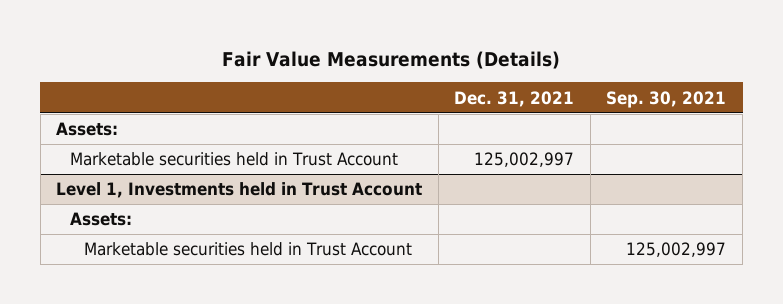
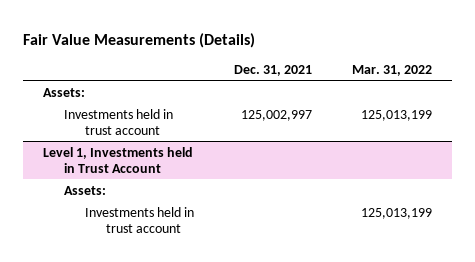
[606,90,727,108] Sep. 30, 2021 -> none
none -> [351,64,432,76] Mar. 31, 2022
[70,152,399,167] Marketable securities held in Trust Account -> [64,108,174,135] Investments held in trust account
[84,242,413,257] Marketable securities held in Trust Account -> [84,206,194,233] Investments held in trust account

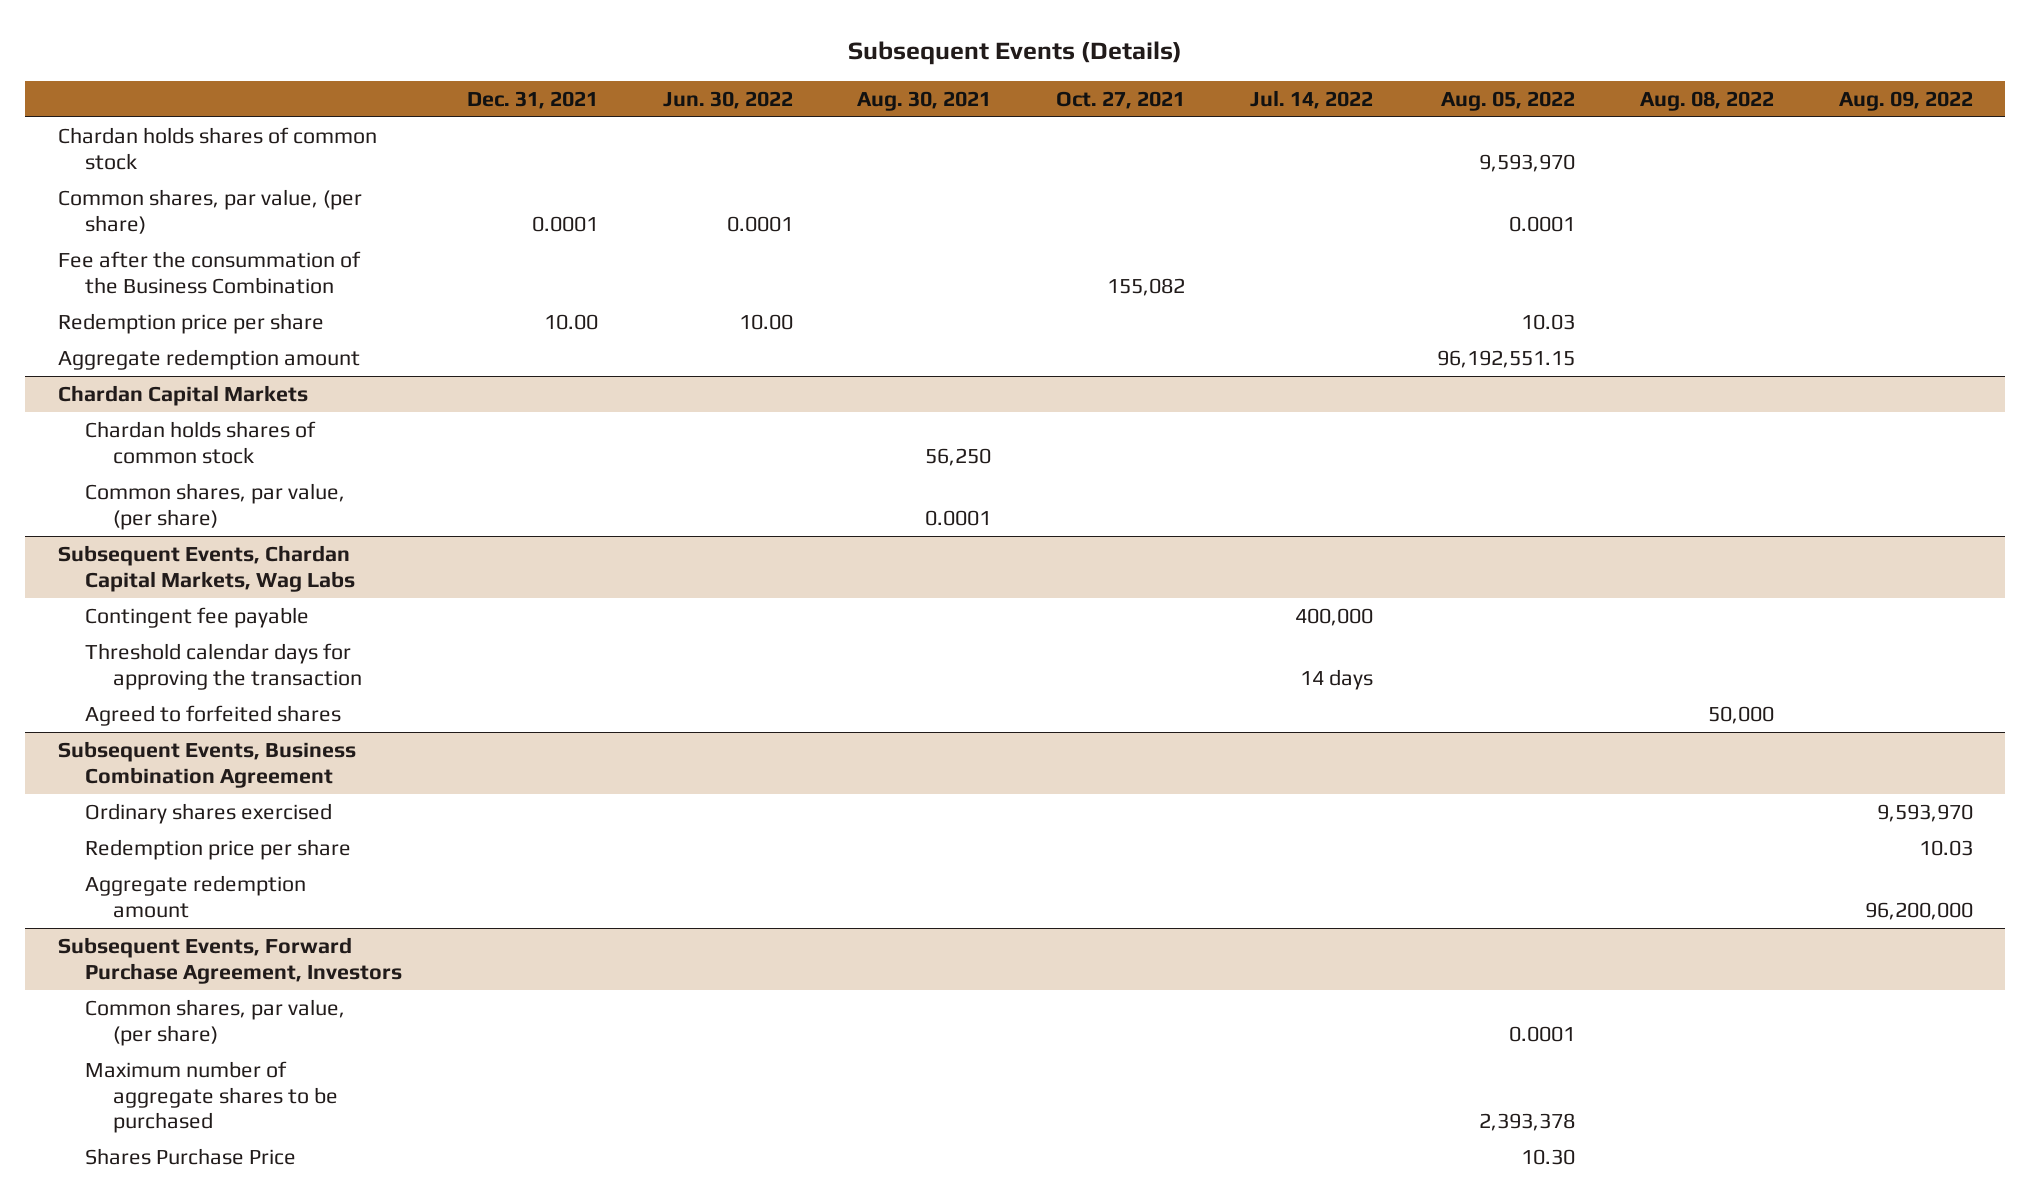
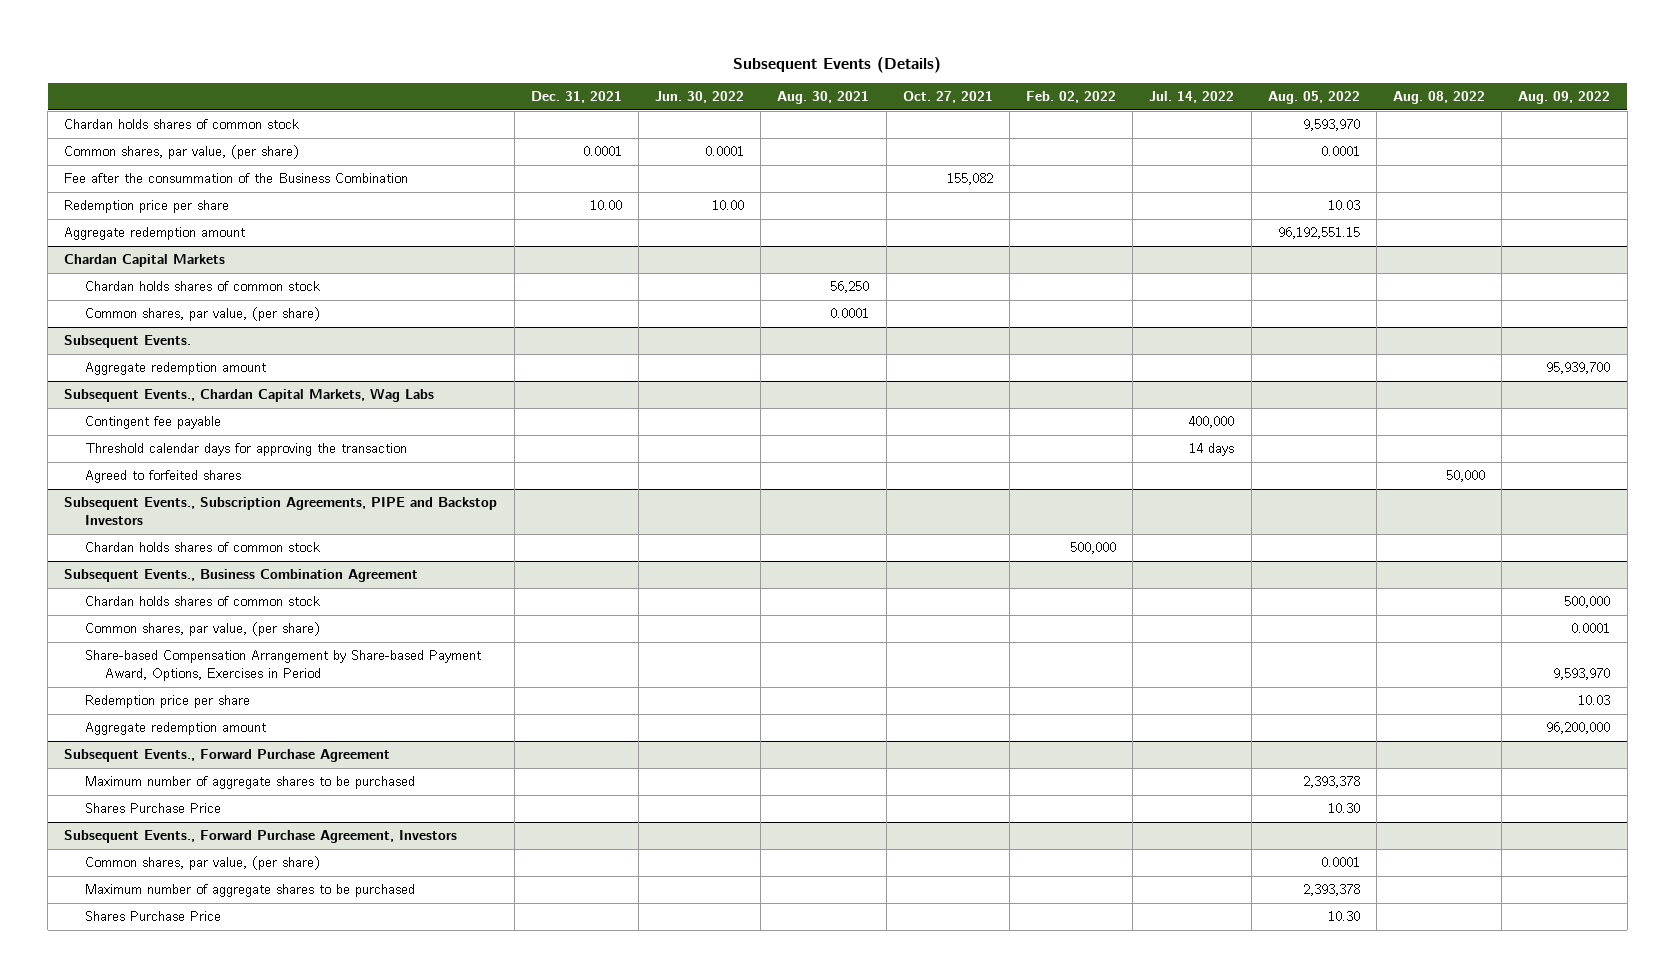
none -> [1026,91,1117,104] Feb. 02, 2022
none -> [64,335,192,349] Subsequent Events.
none -> [84,362,266,376] Aggregate redemption amount
[57,545,356,592] Subsequent Events, Chardan Capital Markets, Wag Labs -> [64,388,435,403] Subsequent Events., Chardan Capital Markets, Wag Labs
none -> [64,497,498,526] Subsequent Events., Subscription Agreements, PIPE and Backstop Investors
none -> [84,542,320,553] Chardan holds shares of common stock
[57,741,356,788] Subsequent Events, Business Combination Agreement -> [64,569,419,583] Subsequent Events., Business Combination Agreement
none -> [84,596,320,607] Chardan holds shares of common stock
none -> [84,622,320,637] Common shares, par value, (per share)
[85,803,333,825] Ordinary shares exercised -> [84,650,481,682] Share-based Compensation Arrangement by Share-based Payment Award, Options, Exercises in Period
none -> [64,749,391,763] Subsequent Events., Forward Purchase Agreement
none -> [84,776,415,790] Maximum number of aggregate shares to be purchased
none -> [84,803,221,814] Shares Purchase Price
[57,937,403,984] Subsequent Events, Forward Purchase Agreement, Investors -> [64,830,458,844] Subsequent Events., Forward Purchase Agreement, Investors

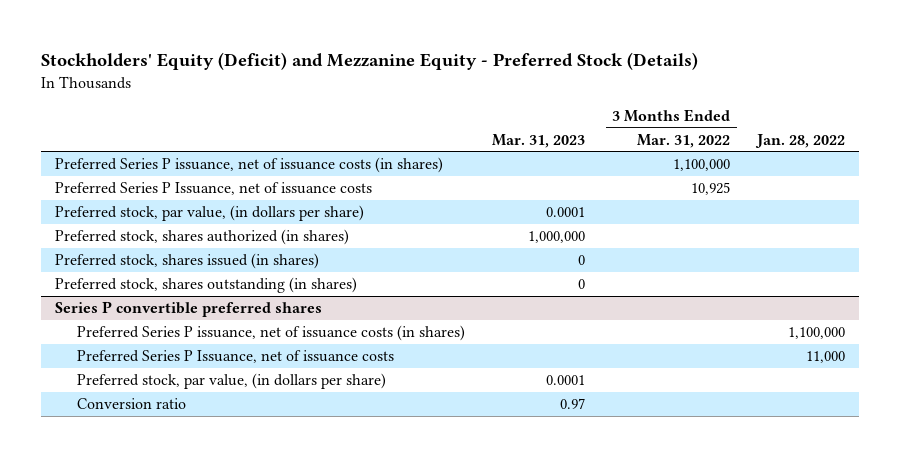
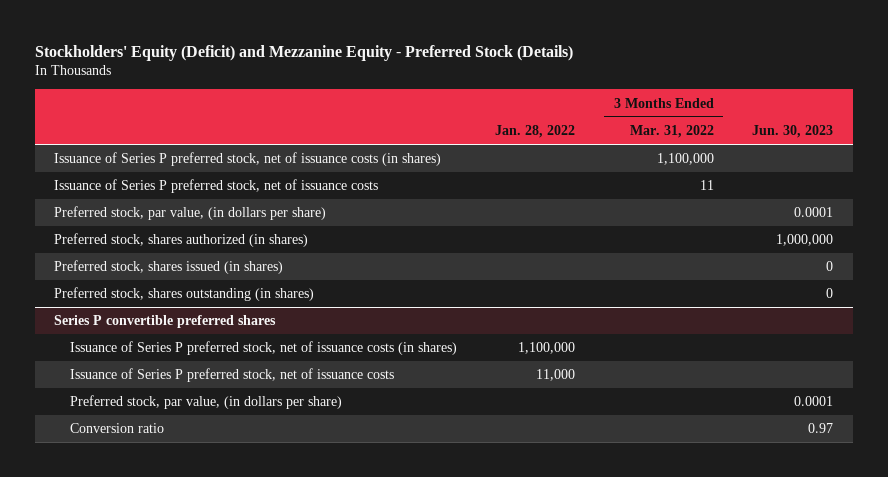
[492,133,586,148] Mar. 31, 2023 -> none
none -> [752,124,834,138] Jun. 30, 2023
[54,157,443,174] Preferred Series P issuance, net of issuance costs (in shares) -> [54,152,442,167] Issuance of Series P preferred stock, net of issuance costs (in shares)
[54,182,372,196] Preferred Series P Issuance, net of issuance costs -> [54,179,379,194] Issuance of Series P preferred stock, net of issuance costs
[691,182,731,196] 10,925 -> [699,180,714,191] 11
[77,325,466,342] Preferred Series P issuance, net of issuance costs (in shares) -> [69,341,457,356] Issuance of Series P preferred stock, net of issuance costs (in shares)
[77,350,395,364] Preferred Series P Issuance, net of issuance costs -> [69,368,394,383] Issuance of Series P preferred stock, net of issuance costs

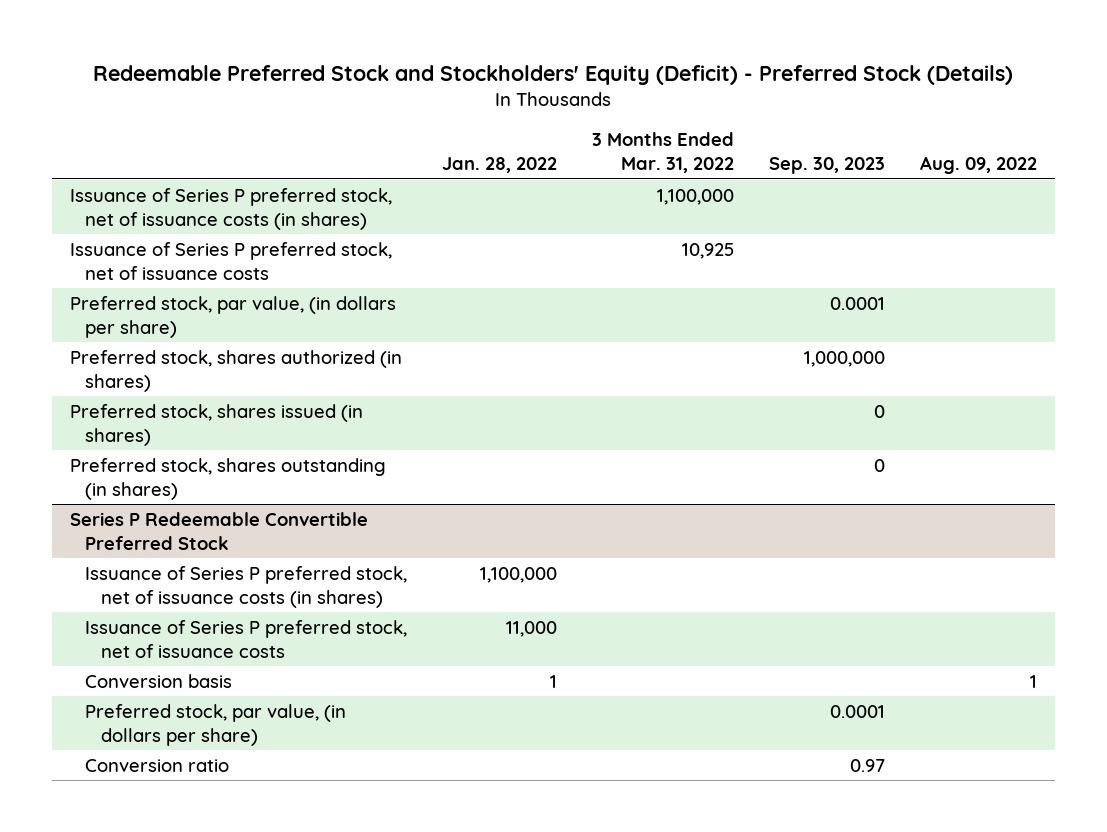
[35,44,574,61] Stockholders' Equity (Deficit) and Mezzanine Equity - Preferred Stock (Details) -> [93,64,1014,85] Redeemable Preferred Stock and Stockholders' Equity (Deficit) - Preferred Stock (Details)
[752,124,834,138] Jun. 30, 2023 -> none
none -> [769,157,886,175] Sep. 30, 2023
none -> [920,156,1038,175] Aug. 09, 2022
[699,180,714,191] 11 -> [682,242,735,259] 10,925
[54,315,277,329] Series P convertible preferred shares -> [69,511,368,550] Series P Redeemable Convertible Preferred Stock
none -> [85,673,233,688] Conversion basis

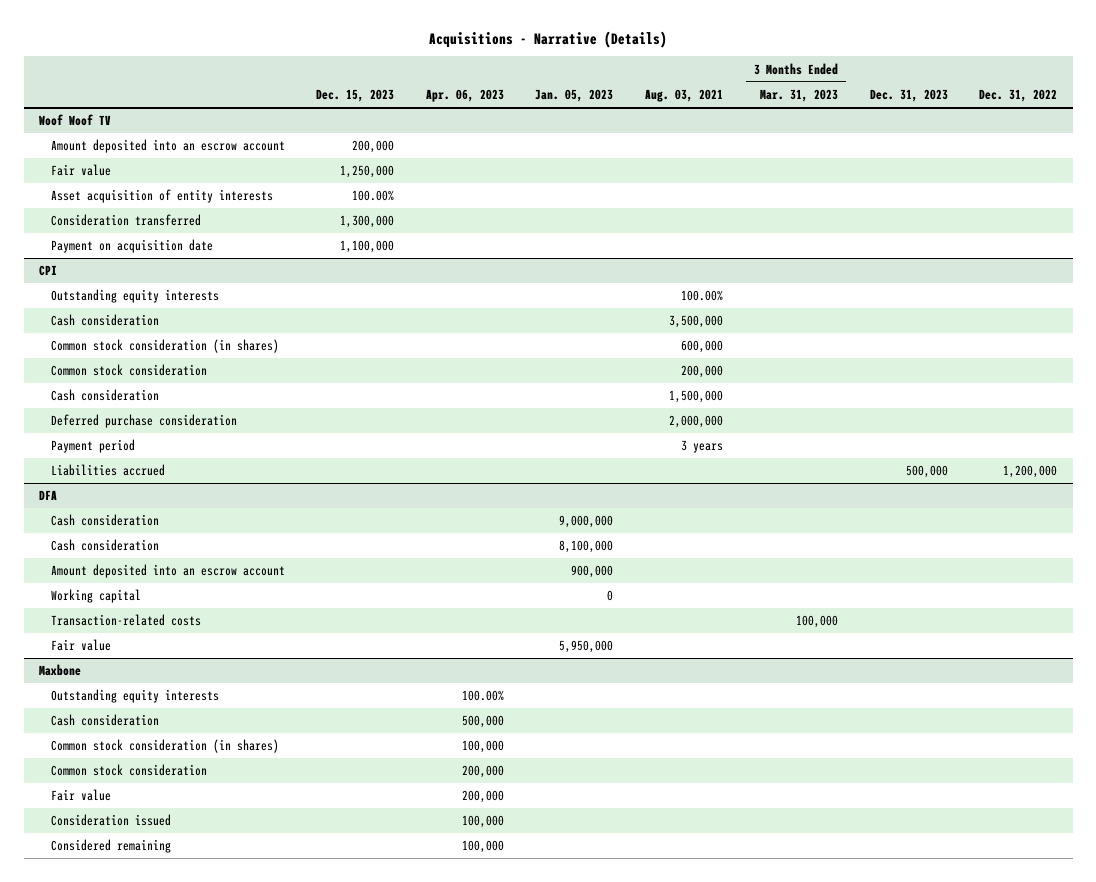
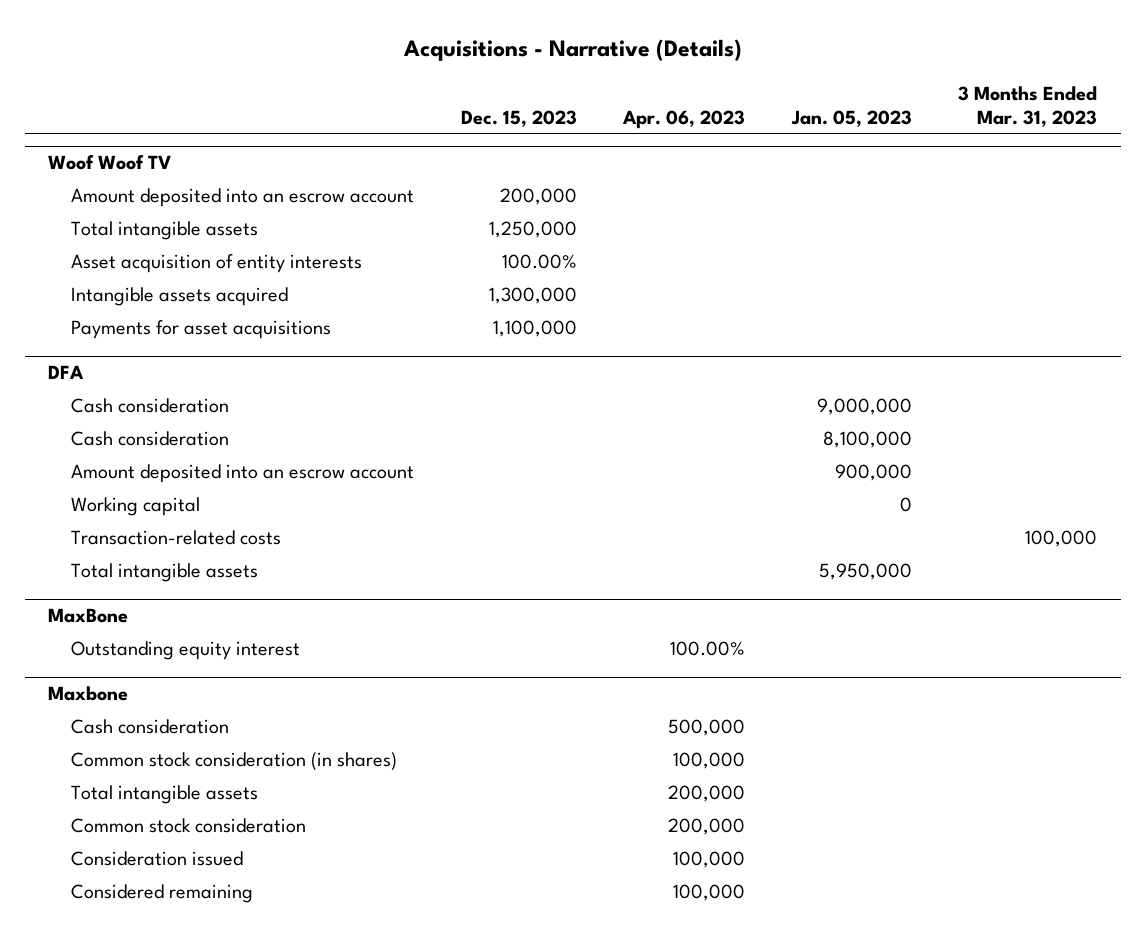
[644,88,723,102] Aug. 03, 2021 -> none
[869,88,948,102] Dec. 31, 2023 -> none
[979,88,1058,102] Dec. 31, 2022 -> none
[50,164,111,177] Fair value -> [71,220,259,240] Total intangible assets
[39,265,58,277] CPI -> none
[50,289,219,304] Outstanding equity interests -> none
[50,314,159,327] Cash consideration -> none
[50,339,279,354] Common stock consideration (in shares) -> none
[50,364,207,377] Common stock consideration -> none
[50,389,159,402] Cash consideration -> none
[50,414,237,429] Deferred purchase consideration -> none
[50,439,135,454] Payment period -> none
[50,464,165,477] Liabilities accrued -> none
[50,214,201,227] Consideration transferred -> [71,286,289,306] Intangible assets acquired
[50,239,213,254] Payment on acquisition date -> [71,319,332,339] Payments for asset acquisitions
[50,639,111,652] Fair value -> [71,562,259,582] Total intangible assets
none -> [48,608,129,624] MaxBone
none -> [71,640,301,660] Outstanding equity interest
[50,689,219,704] Outstanding equity interests -> none
none -> [71,784,259,804] Total intangible assets
[50,789,111,802] Fair value -> none

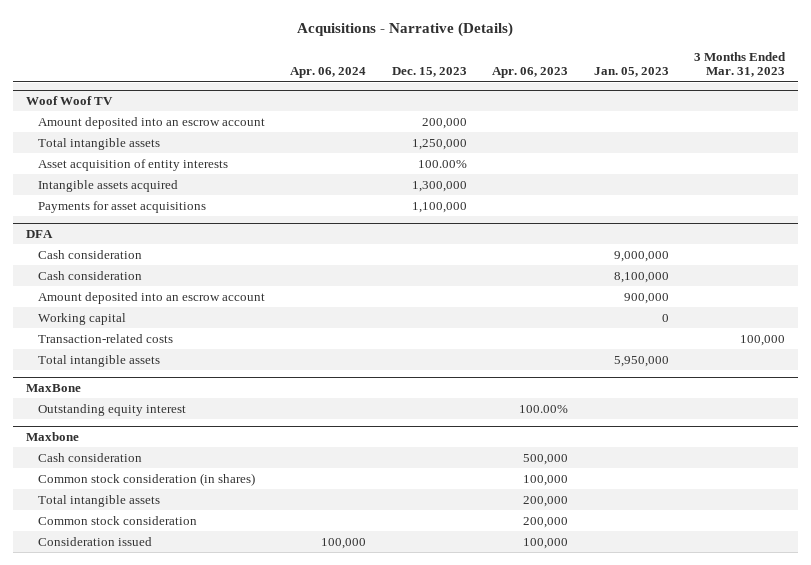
none -> [290,67,367,79] Apr. 06, 2024
[71,883,254,903] Considered remaining -> none

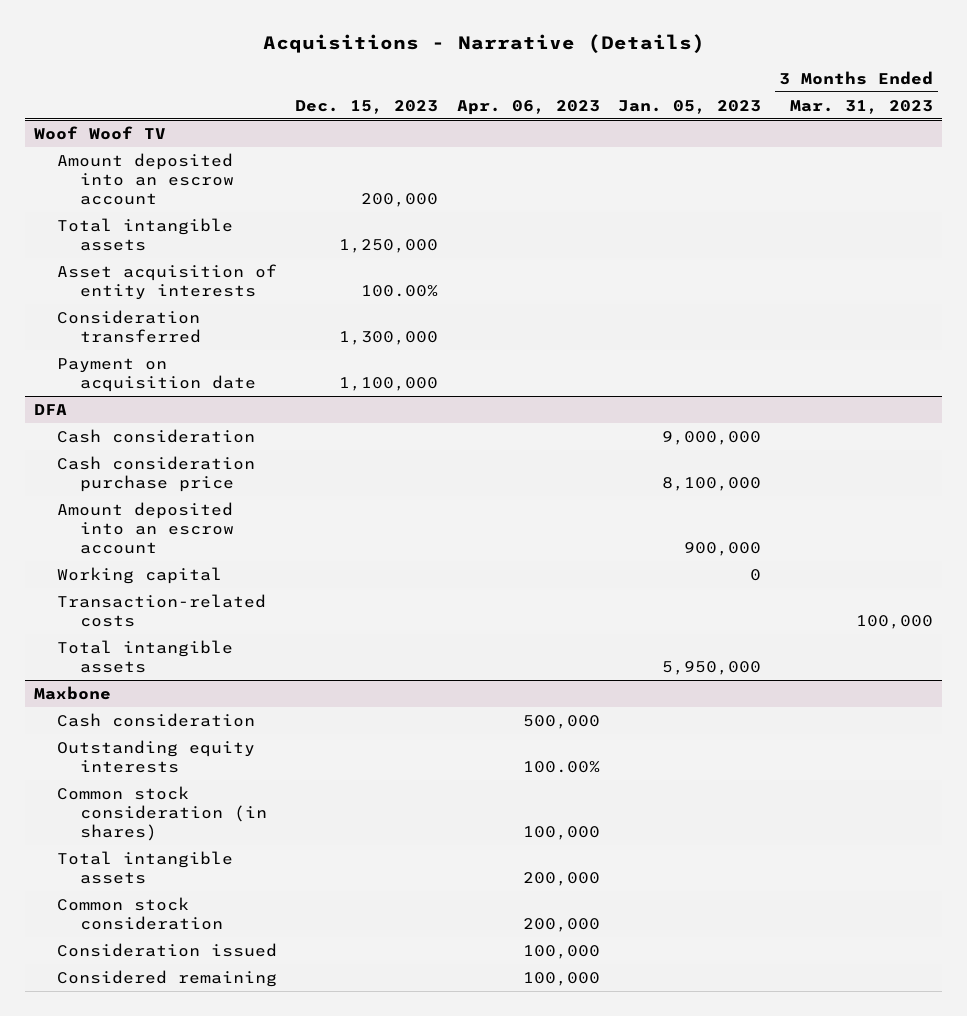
[290,67,367,79] Apr. 06, 2024 -> none
[38,179,179,192] Intangible assets acquired -> [57,309,202,343] Consideration transferred
[38,200,207,213] Payments for asset acquisitions -> [57,357,257,392] Payment on acquisition date
[38,270,143,280] Cash consideration -> [57,455,256,492] Cash consideration purchase price
[25,384,81,393] MaxBone -> none
[38,403,187,416] Outstanding equity interest -> none
none -> [57,739,256,773] Outstanding equity interests
none -> [57,969,278,987] Considered remaining

